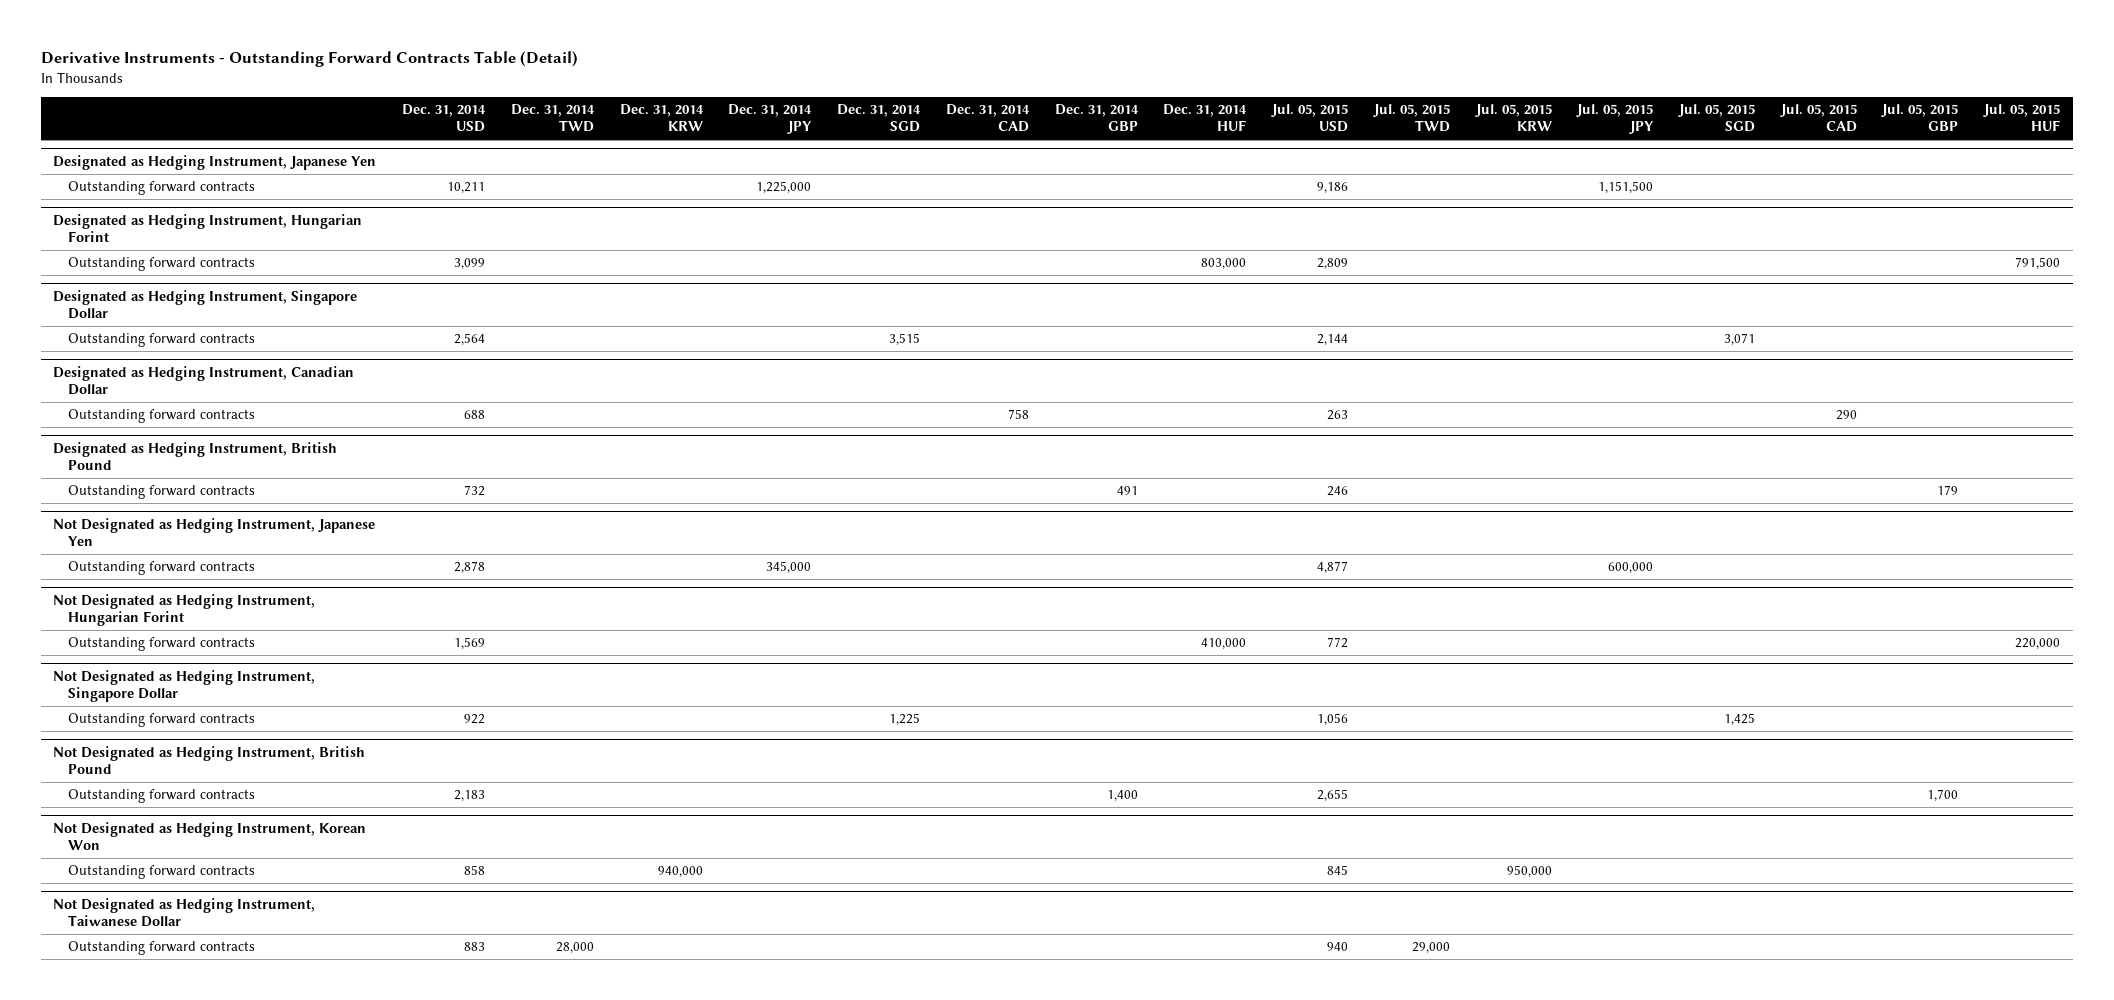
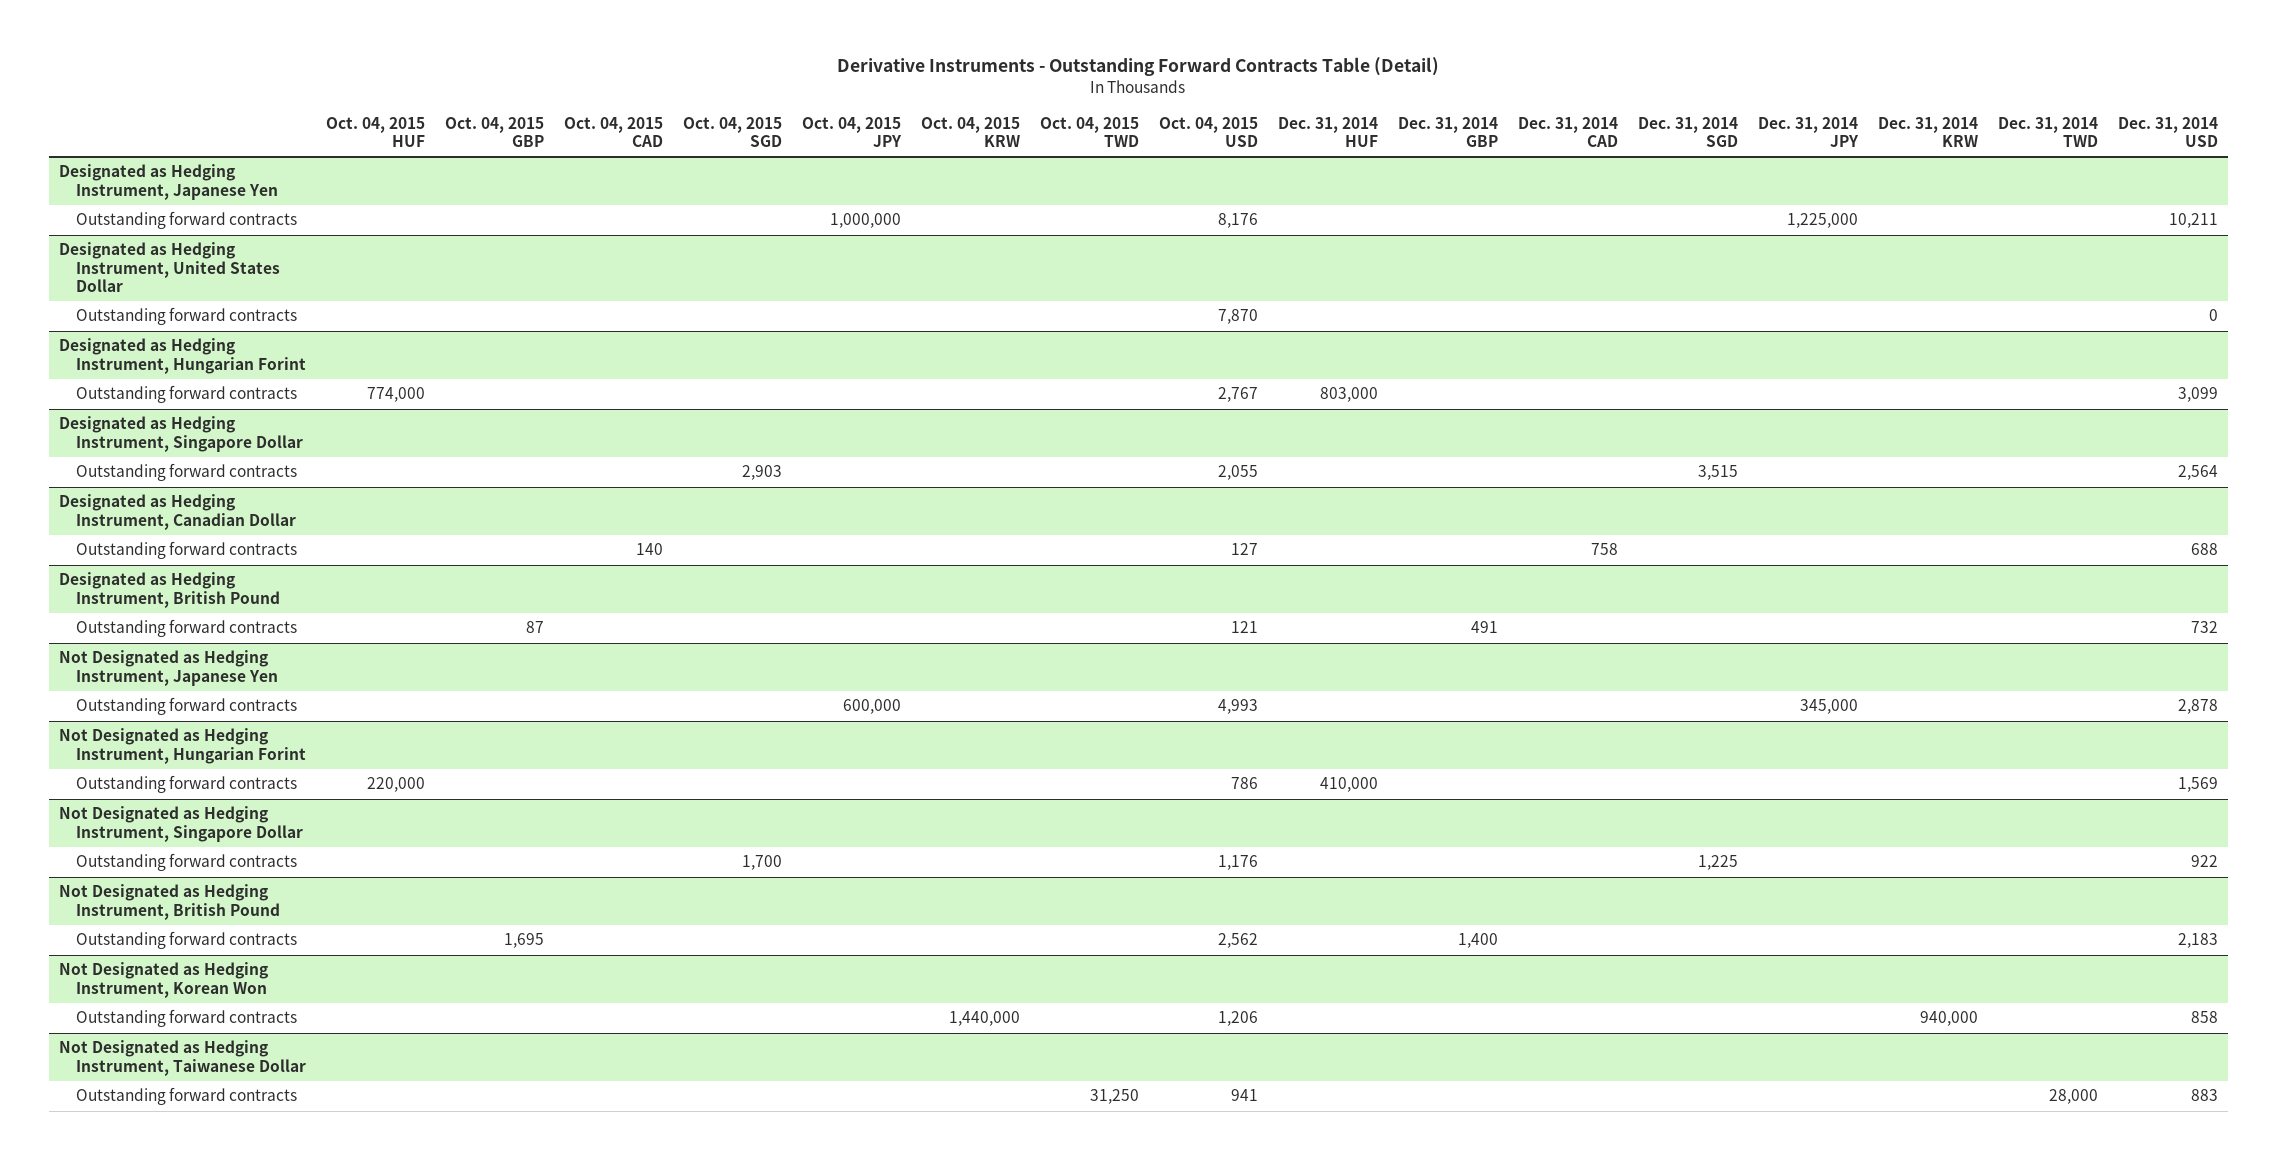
[1271,104,1349,133] Jul. 05, 2015 USD -> none
[1372,104,1450,133] Jul. 05, 2015 TWD -> none
[1474,104,1552,132] Jul. 05, 2015 KRW -> none
[1576,104,1655,135] Jul. 05, 2015 JPY -> none
[1678,104,1756,133] Jul. 05, 2015 SGD -> none
[1779,104,1857,133] Jul. 05, 2015 CAD -> none
[1881,104,1959,132] Jul. 05, 2015 GBP -> none
[1983,104,2061,132] Jul. 05, 2015 HUF -> none
none -> [325,116,425,148] Oct. 04, 2015 HUF
none -> [444,116,544,148] Oct. 04, 2015 GBP
none -> [563,116,663,148] Oct. 04, 2015 CAD
none -> [682,116,782,148] Oct. 04, 2015 SGD
none -> [801,116,902,148] Oct. 04, 2015 JPY
none -> [920,116,1020,148] Oct. 04, 2015 KRW
none -> [1039,116,1139,148] Oct. 04, 2015 TWD
none -> [1158,116,1258,148] Oct. 04, 2015 USD
none -> [58,242,280,293] Designated as Hedging Instrument, United States Dollar
none -> [75,307,297,326] Outstanding forward contracts

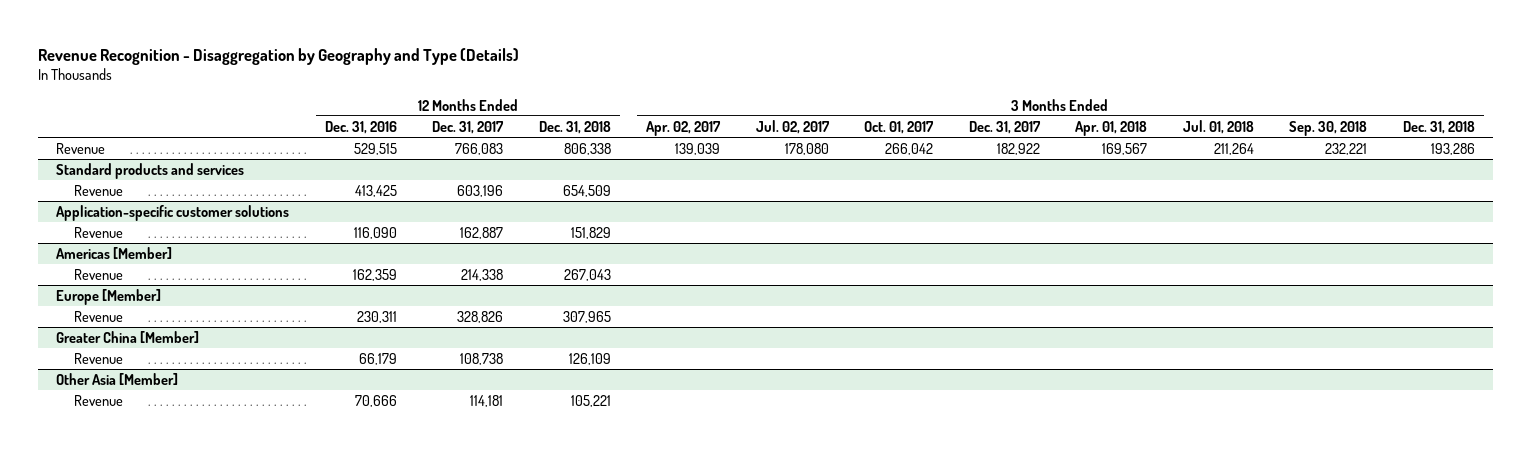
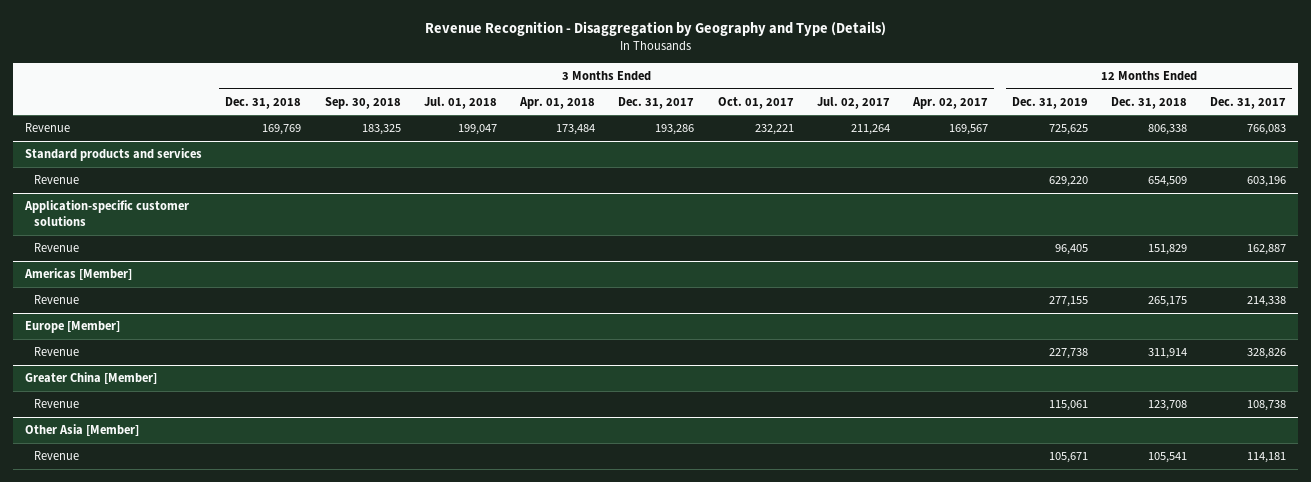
[324,120,397,134] Dec. 31, 2016 -> none
none -> [1011,96,1088,109] Dec. 31, 2019
[675,142,721,155] 139,039 -> [949,124,989,136] 169,567
[784,142,829,155] 178,080 -> [851,124,891,136] 211,264
[885,142,934,155] 266,042 -> [754,124,794,136] 232,221
[996,142,1040,155] 182,922 -> [655,124,695,136] 193,286
[1102,142,1148,155] 169,567 -> [556,124,596,136] 173,484
[1213,142,1254,155] 211,264 -> [457,124,497,136] 199,047
[1325,142,1368,155] 232,221 -> [361,124,401,136] 183,325
[1430,142,1475,155] 193,286 -> [262,124,302,136] 169,769
[563,268,611,281] 267,043 -> [1147,296,1187,308] 265,175
[562,310,611,323] 307,965 -> [1147,348,1187,360] 311,914
[568,352,611,365] 126,109 -> [1147,400,1187,412] 123,708
[570,394,611,407] 105,221 -> [1147,452,1187,464] 105,541

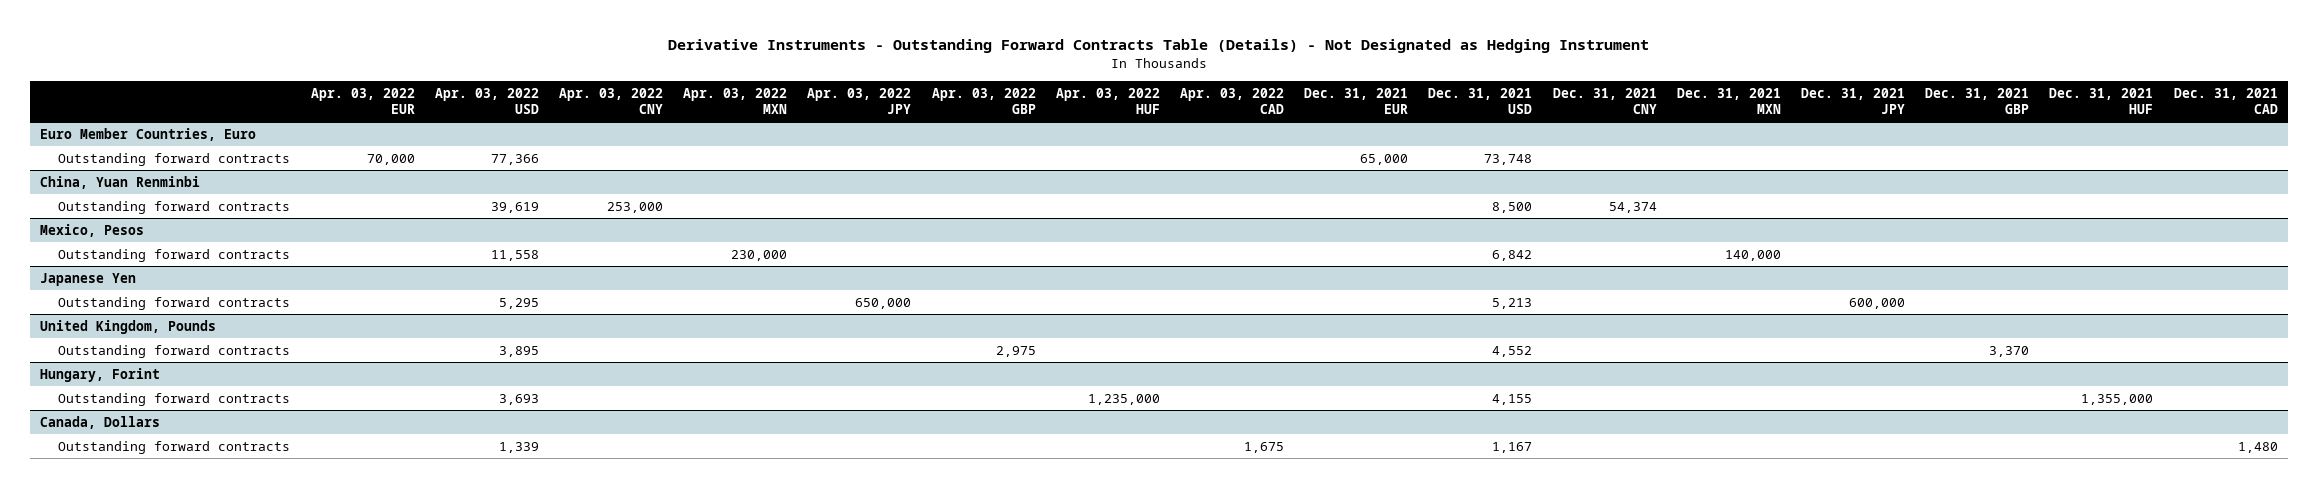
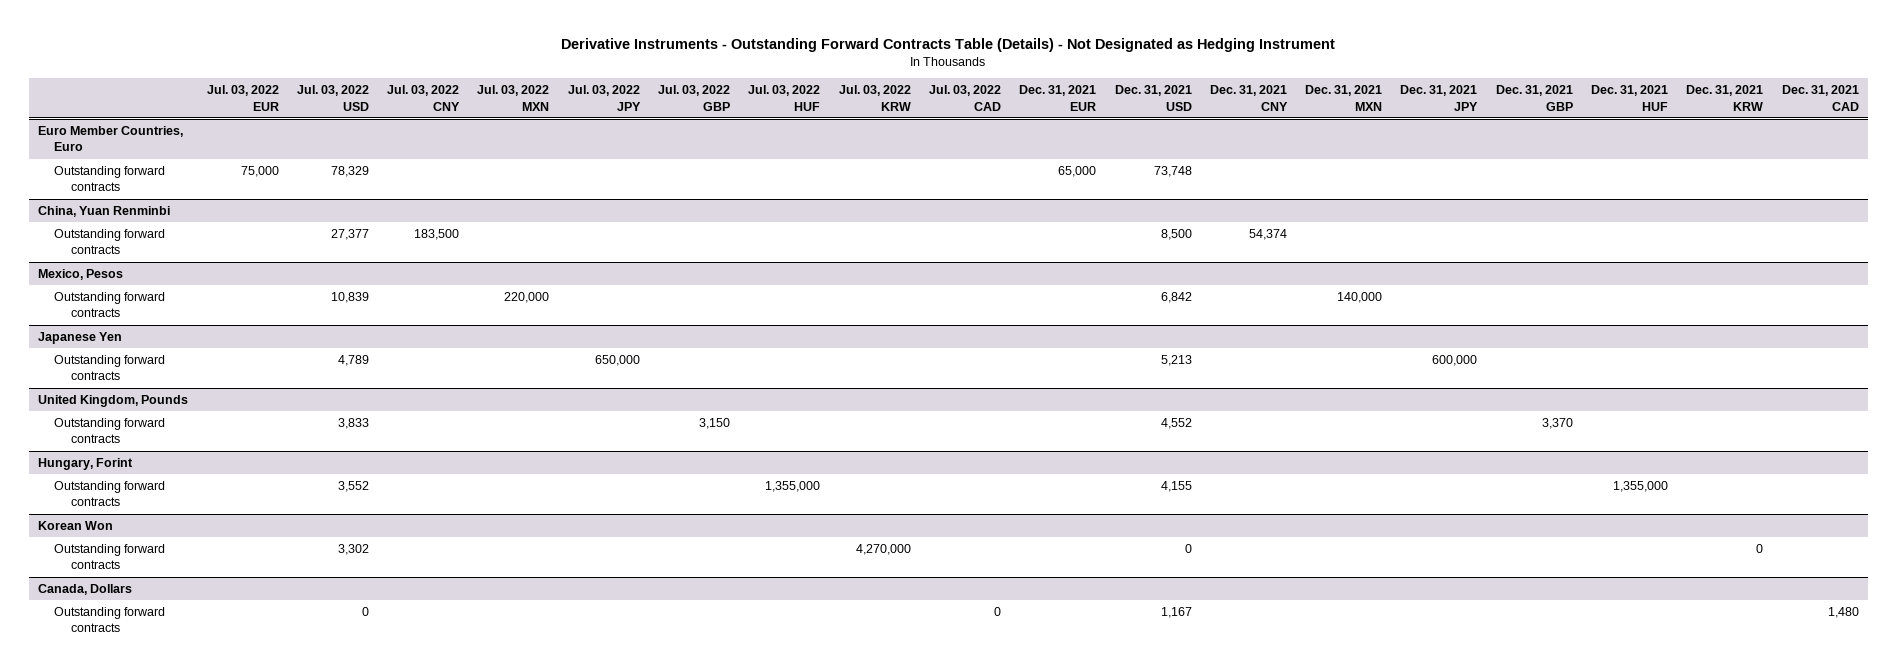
[310,87,415,114] Apr. 03, 2022 EUR -> none
[434,87,539,114] Apr. 03, 2022 USD -> none
[559,87,664,114] Apr. 03, 2022 CNY -> none
[683,87,788,114] Apr. 03, 2022 MXN -> none
[807,87,912,114] Apr. 03, 2022 JPY -> none
[931,87,1036,114] Apr. 03, 2022 GBP -> none
[1055,87,1160,114] Apr. 03, 2022 HUF -> none
[1180,87,1285,114] Apr. 03, 2022 CAD -> none
none -> [206,85,279,111] Jul. 03, 2022 EUR
none -> [296,85,369,111] Jul. 03, 2022 USD
none -> [387,85,461,111] Jul. 03, 2022 CNY
none -> [477,85,550,111] Jul. 03, 2022 MXN
none -> [567,85,641,111] Jul. 03, 2022 JPY
none -> [658,85,731,111] Jul. 03, 2022 GBP
none -> [748,85,821,111] Jul. 03, 2022 HUF
none -> [838,85,911,111] Jul. 03, 2022 KRW
none -> [928,85,1001,111] Jul. 03, 2022 CAD
none -> [1686,85,1764,111] Dec. 31, 2021 KRW
none -> [38,521,114,531] Korean Won
none -> [54,544,166,570] Outstanding forward contracts

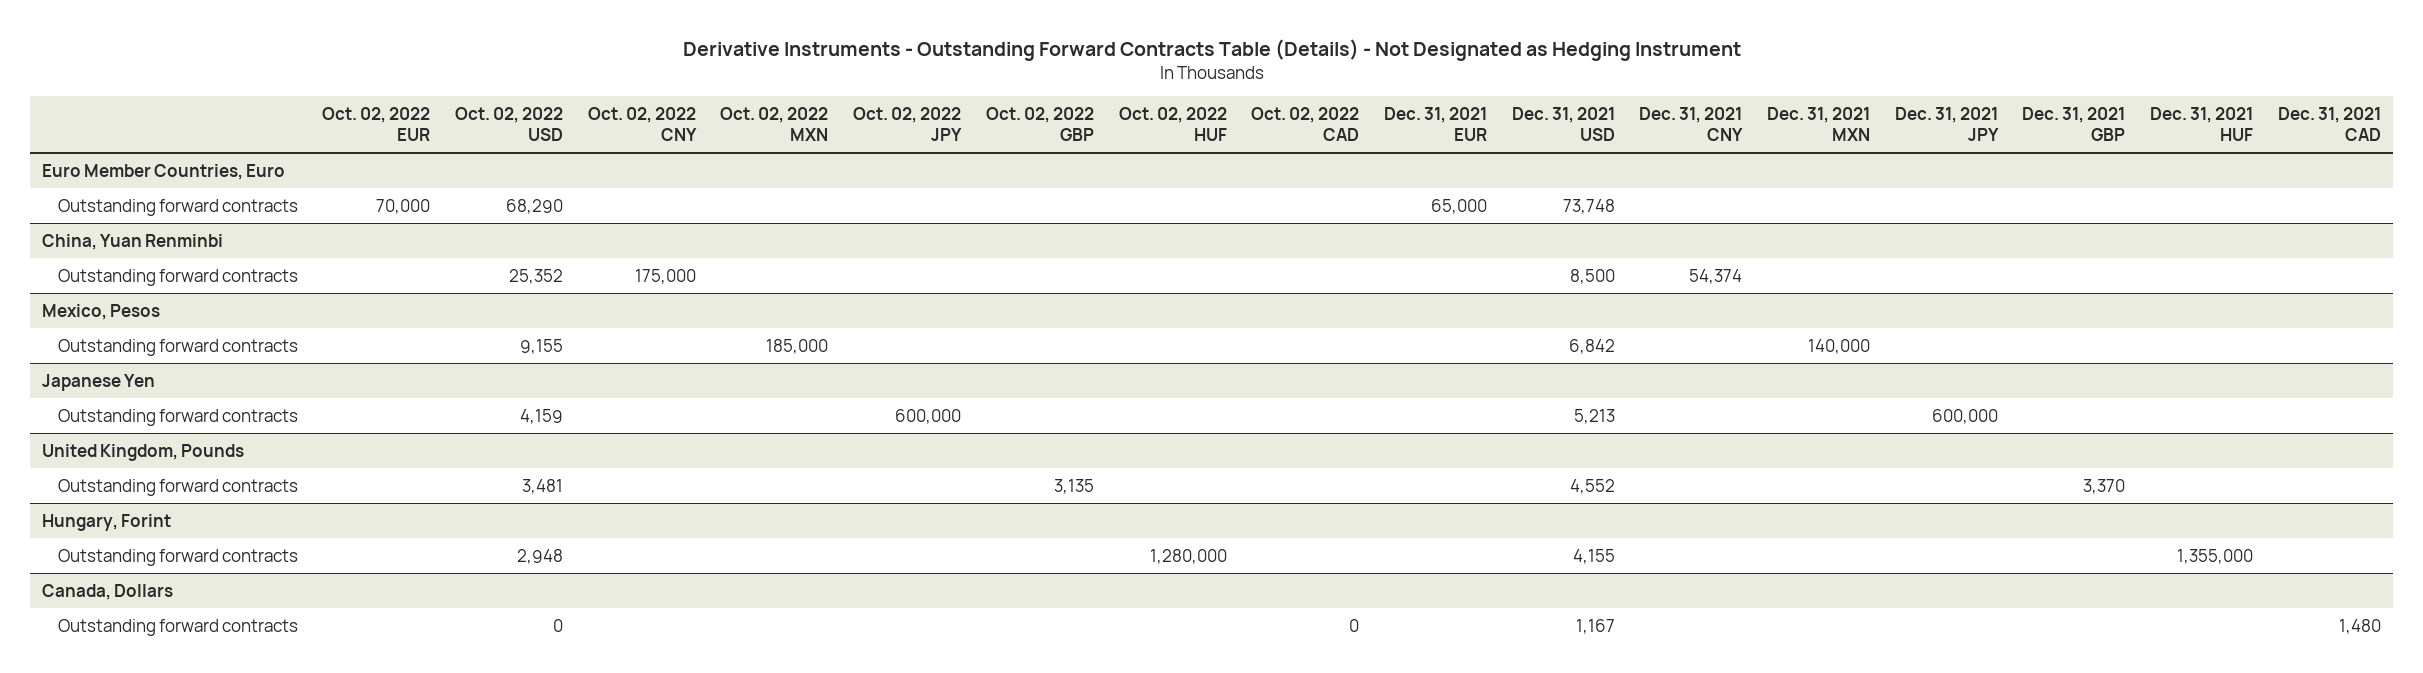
[206,85,279,111] Jul. 03, 2022 EUR -> none
[296,85,369,111] Jul. 03, 2022 USD -> none
[387,85,461,111] Jul. 03, 2022 CNY -> none
[477,85,550,111] Jul. 03, 2022 MXN -> none
[567,85,641,111] Jul. 03, 2022 JPY -> none
[658,85,731,111] Jul. 03, 2022 GBP -> none
[748,85,821,111] Jul. 03, 2022 HUF -> none
[838,85,911,111] Jul. 03, 2022 KRW -> none
[928,85,1001,111] Jul. 03, 2022 CAD -> none
[1686,85,1764,111] Dec. 31, 2021 KRW -> none
none -> [322,106,431,141] Oct. 02, 2022 EUR
none -> [455,106,564,141] Oct. 02, 2022 USD
none -> [587,106,697,141] Oct. 02, 2022 CNY
none -> [720,106,829,141] Oct. 02, 2022 MXN
none -> [853,106,963,141] Oct. 02, 2022 JPY
none -> [985,106,1094,141] Oct. 02, 2022 GBP
none -> [1118,106,1227,141] Oct. 02, 2022 HUF
none -> [1251,106,1360,141] Oct. 02, 2022 CAD
[38,521,114,531] Korean Won -> none
[54,544,166,570] Outstanding forward contracts -> none

